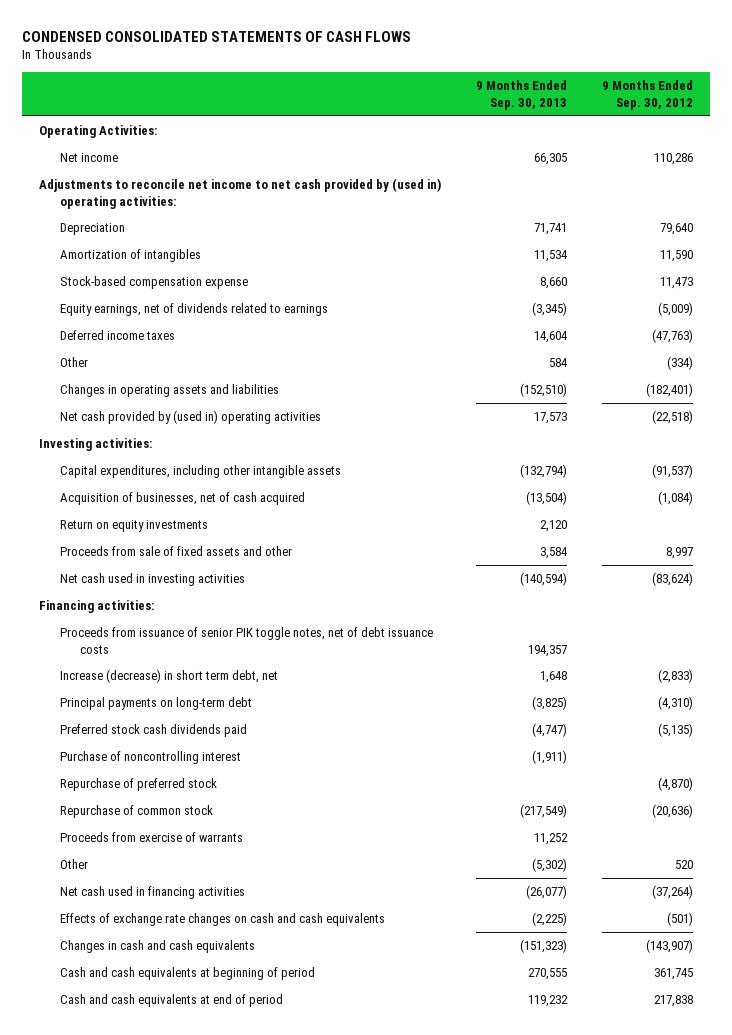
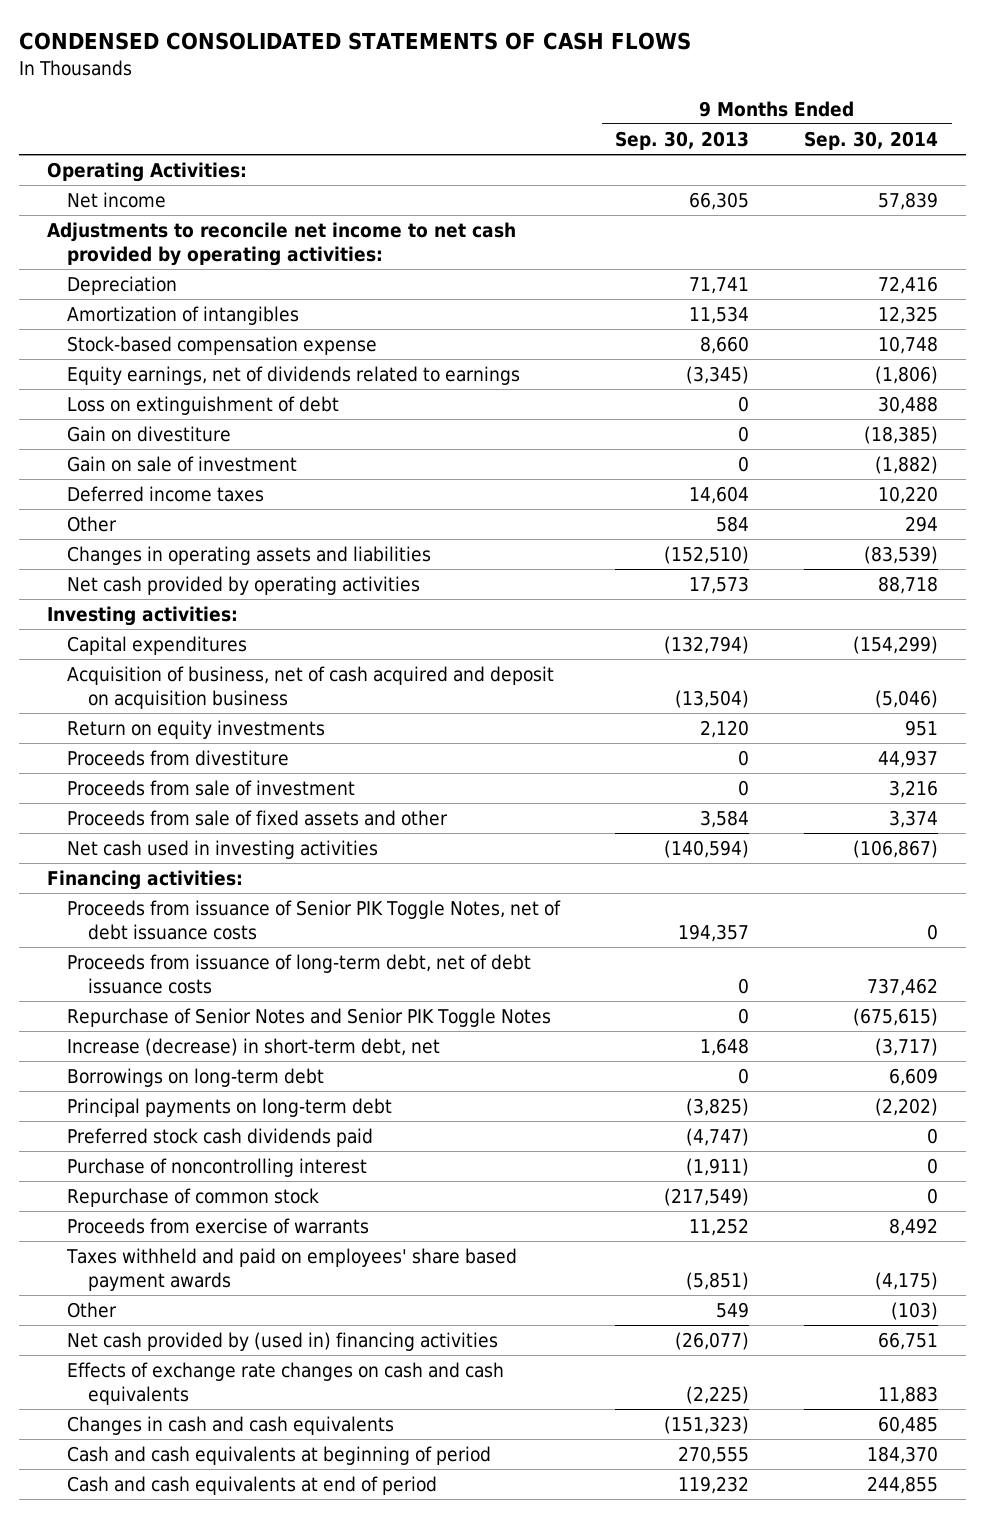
[601,80,693,110] 9 Months Ended Sep. 30, 2012 -> none
none -> [804,131,939,151] Sep. 30, 2014
[39,177,442,209] Adjustments to reconcile net income to net cash provided by (used in) operating activities: -> [46,222,516,266] Adjustments to reconcile net income to net cash provided by operating activities:
none -> [67,396,340,416] Loss on extinguishment of debt
none -> [67,426,232,443] Gain on divestiture
none -> [67,456,298,473] Gain on sale of investment
[59,409,321,424] Net cash provided by (used in) operating activities -> [67,576,421,596] Net cash provided by operating activities
[59,464,341,478] Capital expenditures, including other intangible assets -> [67,636,248,656] Capital expenditures
[59,491,305,505] Acquisition of businesses, net of cash acquired -> [67,666,555,709] Acquisition of business, net of cash acquired and deposit on acquisition business
none -> [67,750,290,767] Proceeds from divestiture
none -> [67,780,356,797] Proceeds from sale of investment
[59,626,433,654] Proceeds from issuance of senior PIK toggle notes, net of debt issuance costs -> [67,900,562,940] Proceeds from issuance of Senior PIK Toggle Notes, net of debt issuance costs
none -> [67,954,532,994] Proceeds from issuance of long-term debt, net of debt issuance costs
none -> [67,1008,552,1028] Repurchase of Senior Notes and Senior PIK Toggle Notes
[59,668,278,683] Increase (decrease) in short term debt, net -> [67,1038,441,1057] Increase (decrease) in short-term debt, net
none -> [67,1068,325,1088] Borrowings on long-term debt
[59,777,217,791] Repurchase of preferred stock -> none
none -> [66,1248,518,1291] Taxes withheld and paid on employees' share based payment awards
[531,857,567,872] (5,302) -> [716,1302,750,1319] 549
[59,885,245,899] Net cash used in financing activities -> [67,1332,499,1352] Net cash provided by (used in) financing activities

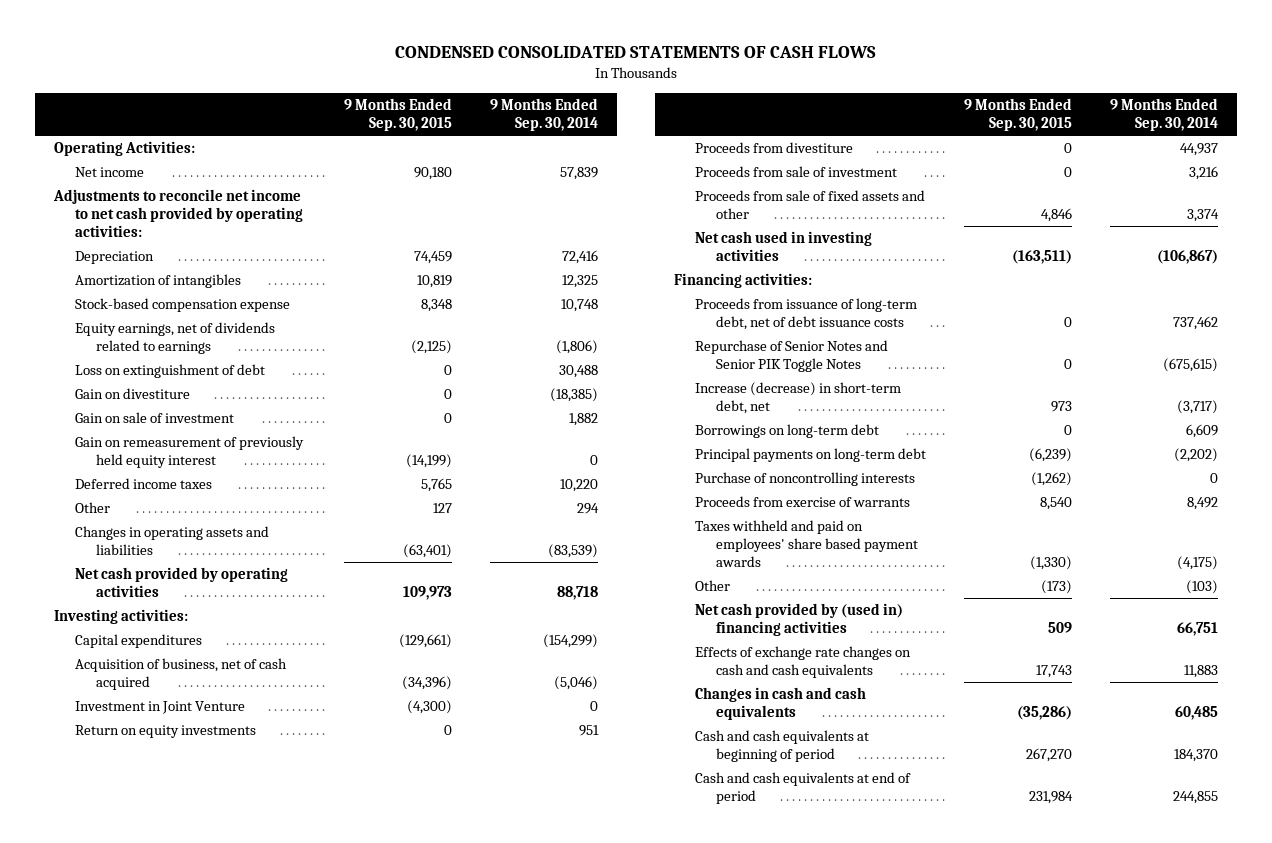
[615,131,750,151] Sep. 30, 2013 -> none
none -> [343,98,452,132] 9 Months Ended Sep. 30, 2015
[875,456,939,475] (1,882) -> [568,413,598,427] 1,882
none -> [74,436,304,469] Gain on remeasurement of previously held equity interest
[67,666,555,709] Acquisition of business, net of cash acquired and deposit on acquisition business -> [74,658,287,691] Acquisition of business, net of cash acquired
none -> [74,701,245,715] Investment in Joint Venture
[67,900,562,940] Proceeds from issuance of Senior PIK Toggle Notes, net of debt issuance costs -> none
[67,1128,374,1148] Preferred stock cash dividends paid -> none
[67,1188,320,1208] Repurchase of common stock -> none
[67,1158,368,1178] Purchase of noncontrolling interest -> [694,472,915,487] Purchase of noncontrolling interests

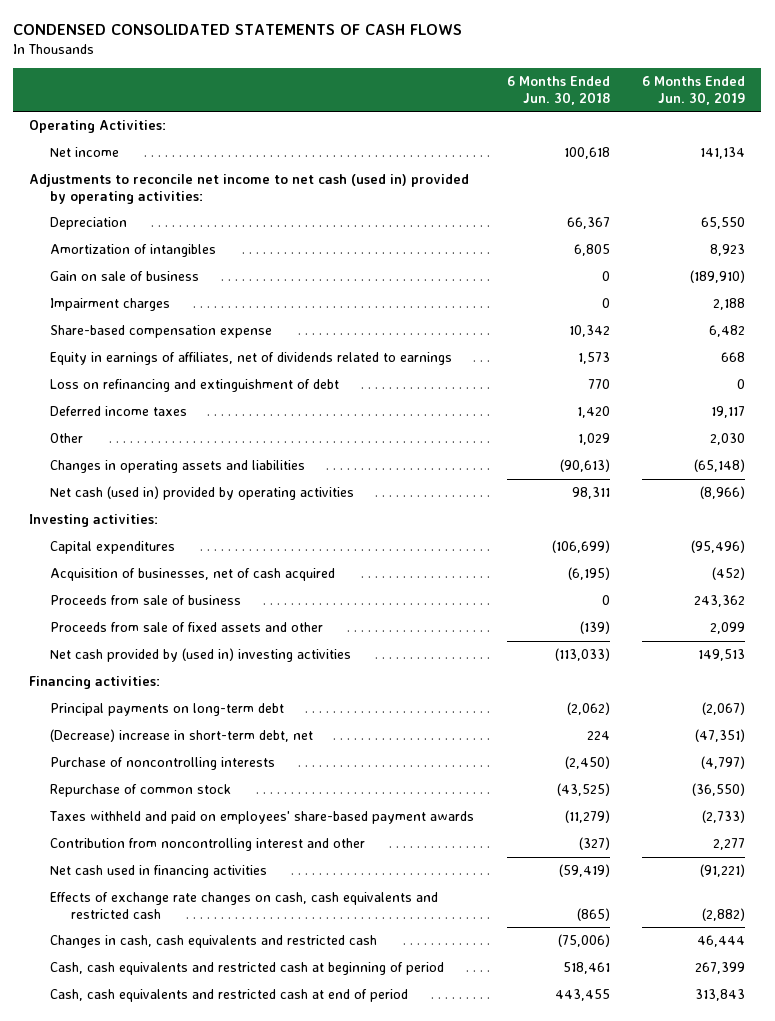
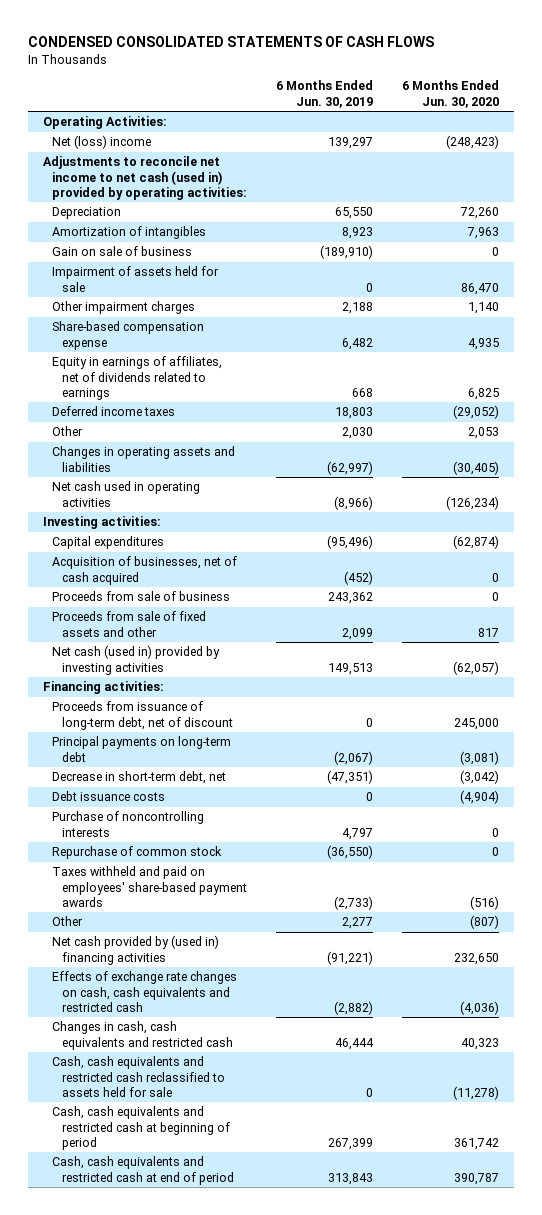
[506,76,610,105] 6 Months Ended Jun. 30, 2018 -> none
none -> [402,80,500,108] 6 Months Ended Jun. 30, 2020
[50,147,120,158] Net income -> [52,135,152,150] Net (loss) income
[700,147,746,160] 141,134 -> [328,137,374,150] 139,297
none -> [52,266,220,292] Impairment of assets held for sale
[50,298,171,312] Impairment charges -> [52,301,196,315] Other impairment charges
[50,379,340,393] Loss on refinancing and extinguishment of debt -> none
[711,406,746,419] 19,117 -> [335,407,374,420] 18,803
[694,459,746,473] (65,148) -> [327,460,374,475] (62,997)
[50,486,355,501] Net cash (used in) provided by operating activities -> [52,481,201,507] Net cash used in operating activities
[50,648,352,663] Net cash provided by (used in) investing activities -> [52,645,221,675] Net cash (used in) provided by investing activities
none -> [52,701,233,730] Proceeds from issuance of long-term debt, net of discount
[50,729,314,743] (Decrease) increase in short-term debt, net -> [52,771,227,785] Decrease in short-term debt, net
none -> [52,791,166,802] Debt issuance costs
[701,756,746,770] (4,797) -> [342,827,374,840] 4,797
[50,838,366,852] Contribution from noncontrolling interest and other -> [52,916,84,927] Other
[50,865,268,879] Net cash used in financing activities -> [52,935,220,965] Net cash provided by (used in) financing activities
none -> [52,1056,225,1097] Cash, cash equivalents and restricted cash reclassified to assets held for sale

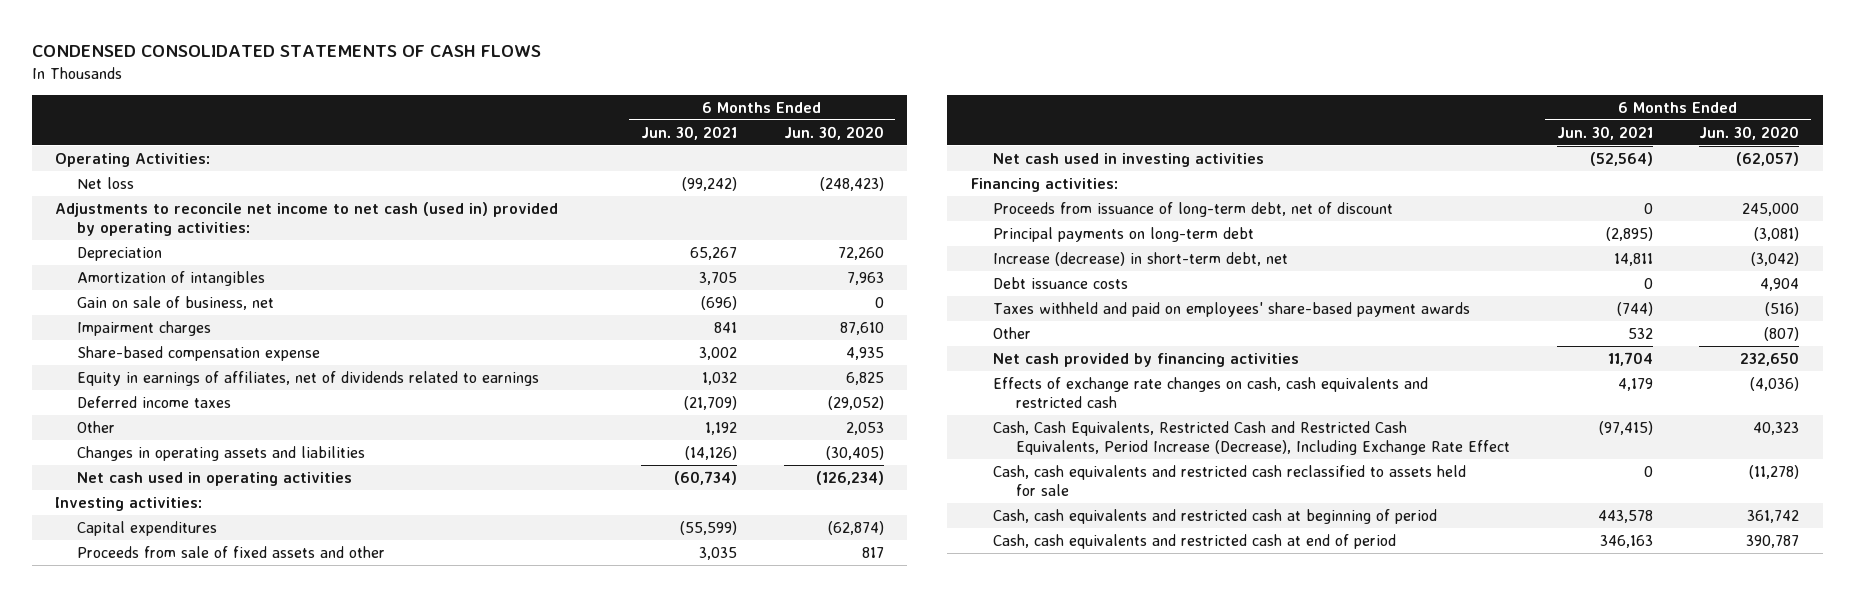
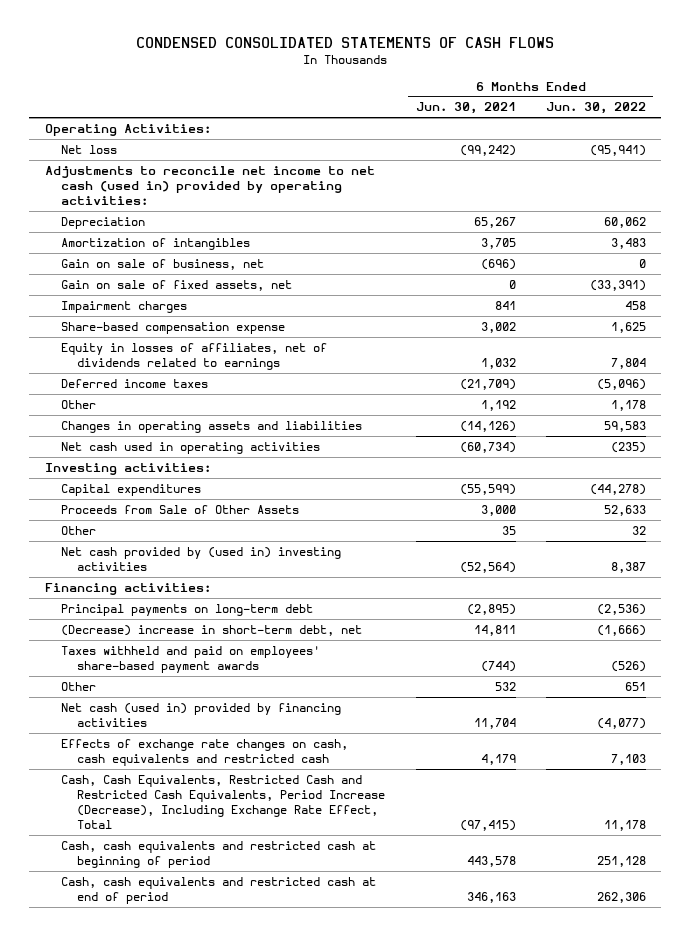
[783,125,884,140] Jun. 30, 2020 -> none
none -> [545,102,646,115] Jun. 30, 2022
none -> [60,279,292,291] Gain on sale of fixed assets, net
[77,370,540,386] Equity in earnings of affiliates, net of dividends related to earnings -> [60,342,327,371] Equity in losses of affiliates, net of dividends related to earnings
[77,545,386,558] Proceeds from sale of fixed assets and other -> [60,504,299,514] Proceeds from Sale of Other Assets
[698,546,737,560] 3,035 -> [480,504,516,516] 3,000
none -> [60,525,96,535] Other
[993,152,1265,167] Net cash used in investing activities -> [60,546,341,572] Net cash provided by (used in) investing activities
[993,201,1394,217] Proceeds from issuance of long-term debt, net of discount -> none
[993,276,1129,289] Debt issuance costs -> none
[993,251,1289,266] Increase (decrease) in short-term debt, net -> [60,624,362,636] (Decrease) increase in short-term debt, net
[993,352,1300,367] Net cash provided by financing activities -> [60,702,341,728] Net cash (used in) provided by financing activities
[993,464,1467,497] Cash, cash equivalents and restricted cash reclassified to assets held for sale -> none
[993,420,1510,456] Cash, Cash Equivalents, Restricted Cash and Restricted Cash Equivalents, Period Increase (Decrease), Including Exchange Rate Effect -> [60,774,386,830] Cash, Cash Equivalents, Restricted Cash and Restricted Cash Equivalents, Period Increase (Decrease), Including Exchange Rate Effect, Total

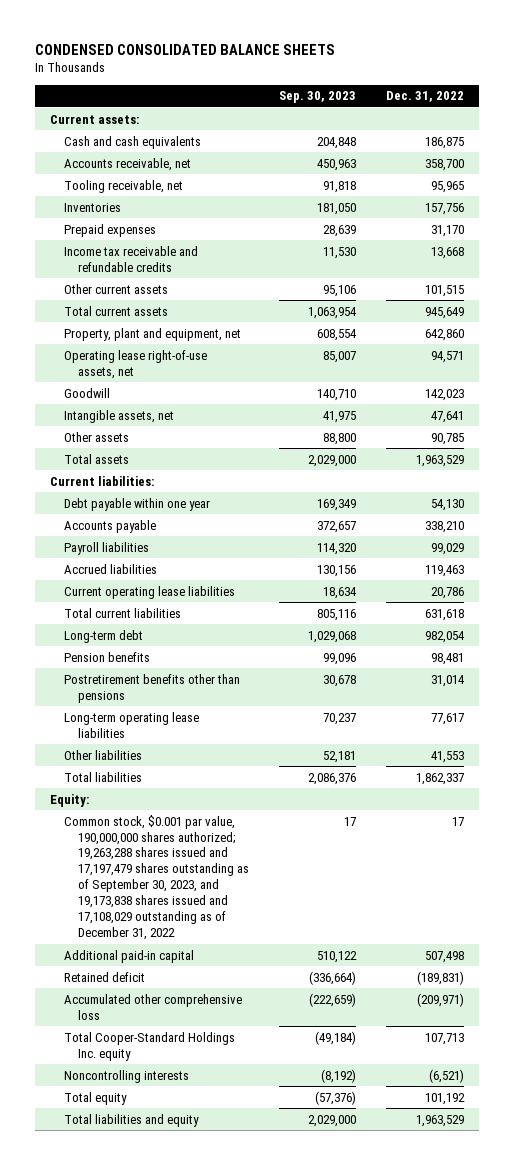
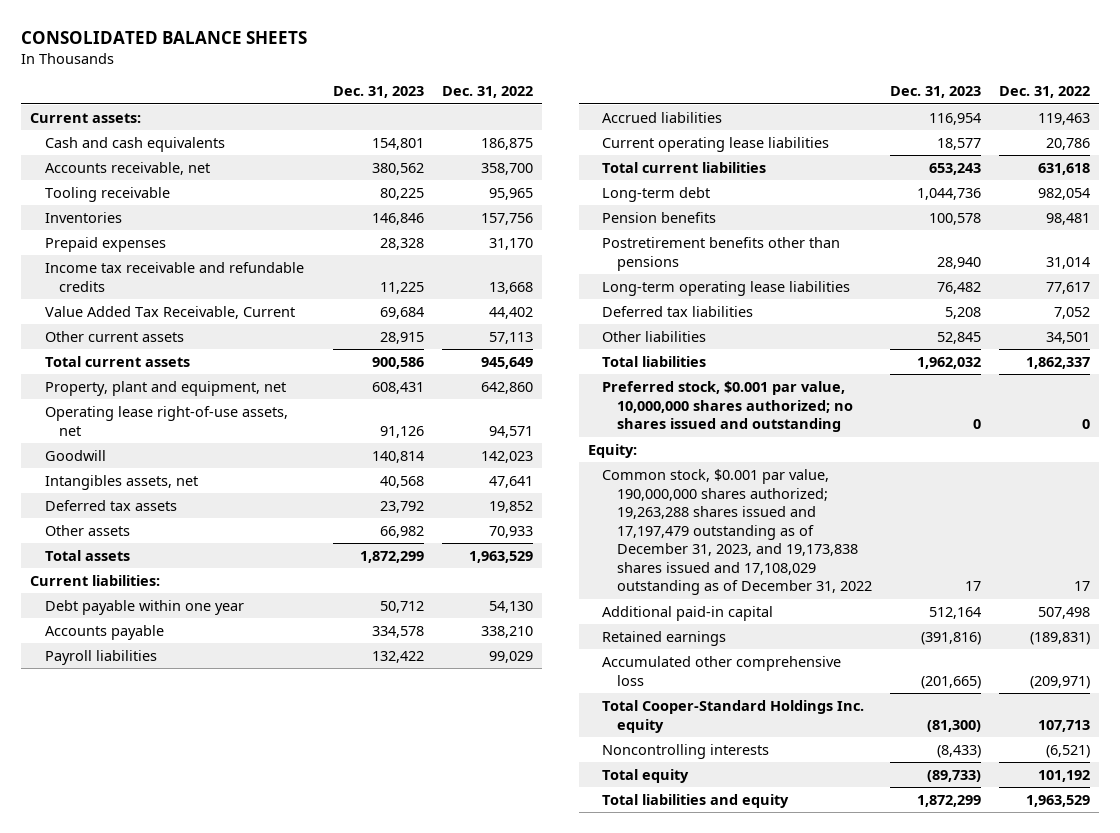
[34,43,335,55] CONDENSED CONSOLIDATED BALANCE SHEETS -> [20,30,307,44] CONSOLIDATED BALANCE SHEETS
[279,91,357,104] Sep. 30, 2023 -> none
none -> [332,86,424,99] Dec. 31, 2023
[63,179,183,193] Tooling receivable, net -> [44,187,170,203] Tooling receivable
none -> [44,306,295,320] Value Added Tax Receivable, Current
[425,284,465,297] 101,515 -> [488,332,533,345] 57,113
[63,409,174,423] Intangible assets, net -> [44,475,198,491] Intangibles assets, net
none -> [44,500,177,512] Deferred tax assets
[431,432,465,445] 90,785 -> [488,526,533,539] 70,933
none -> [602,306,754,318] Deferred tax liabilities
[431,750,465,763] 41,553 -> [1046,332,1091,345] 34,501
none -> [602,381,854,433] Preferred stock, $0.001 par value, 10,000,000 shares authorized; no shares issued and outstanding
[63,814,250,940] Common stock, $0.001 par value, 190,000,000 shares authorized; 19,263,288 shares issued and 17,197,479 shares outstanding as of September 30, 2023, and 19,173,838 shares issued and 17,108,029 outstanding as of December 31, 2022 -> [602,469,873,596] Common stock, $0.001 par value, 190,000,000 shares authorized; 19,263,288 shares issued and 17,197,479 outstanding as of December 31, 2023, and 19,173,838 shares issued and 17,108,029 outstanding as of December 31, 2022
[63,971,145,982] Retained deficit -> [602,631,727,647] Retained earnings

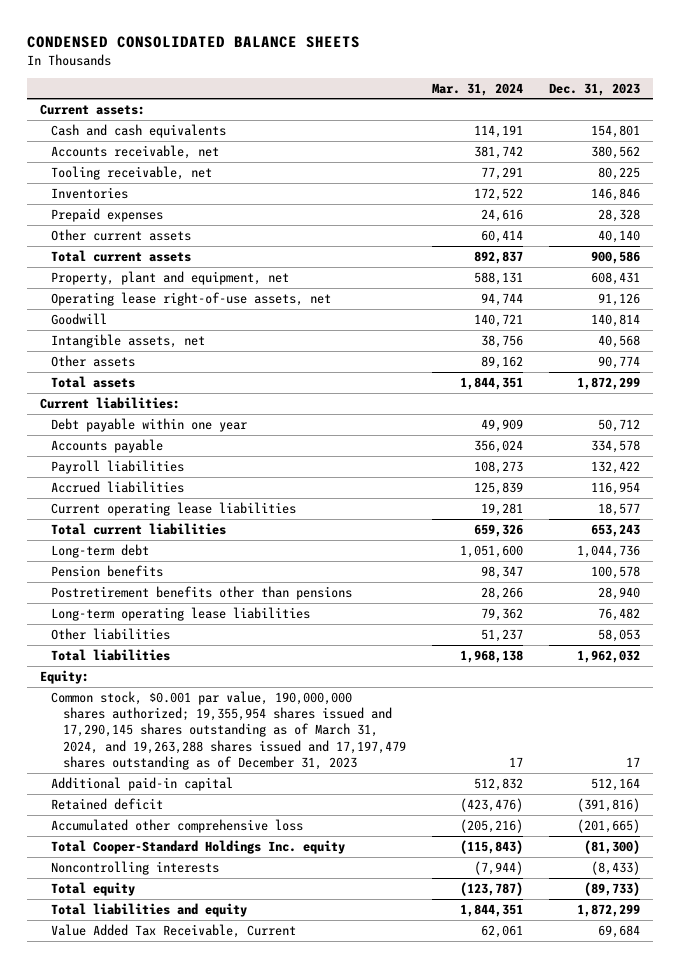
[20,30,307,44] CONSOLIDATED BALANCE SHEETS -> [26,36,360,49] CONDENSED CONSOLIDATED BALANCE SHEETS
[441,86,533,99] Dec. 31, 2022 -> none
none -> [432,82,524,96] Mar. 31, 2024
[44,187,170,203] Tooling receivable -> [51,165,213,180] Tooling receivable, net
[44,262,304,292] Income tax receivable and refundable credits -> none
[379,332,424,345] 28,915 -> [597,229,640,243] 40,140
[44,500,177,512] Deferred tax assets -> none
[44,475,198,491] Intangibles assets, net -> [51,333,206,348] Intangible assets, net
[379,526,424,539] 66,982 -> [597,355,640,369] 90,774
[602,306,754,318] Deferred tax liabilities -> none
[937,332,982,345] 52,845 -> [597,628,640,642] 58,053
[602,381,854,433] Preferred stock, $0.001 par value, 10,000,000 shares authorized; no shares issued and outstanding -> none
[602,469,873,596] Common stock, $0.001 par value, 190,000,000 shares authorized; 19,263,288 shares issued and 17,197,479 outstanding as of December 31, 2023, and 19,173,838 shares issued and 17,108,029 outstanding as of December 31, 2022 -> [51,690,407,770] Common stock, $0.001 par value, 190,000,000 shares authorized; 19,355,954 shares issued and 17,290,145 shares outstanding as of March 31, 2024, and 19,263,288 shares issued and 17,197,479 shares outstanding as of December 31, 2023
[602,631,727,647] Retained earnings -> [51,797,164,810] Retained deficit
[44,306,295,320] Value Added Tax Receivable, Current -> [51,923,297,938] Value Added Tax Receivable, Current

